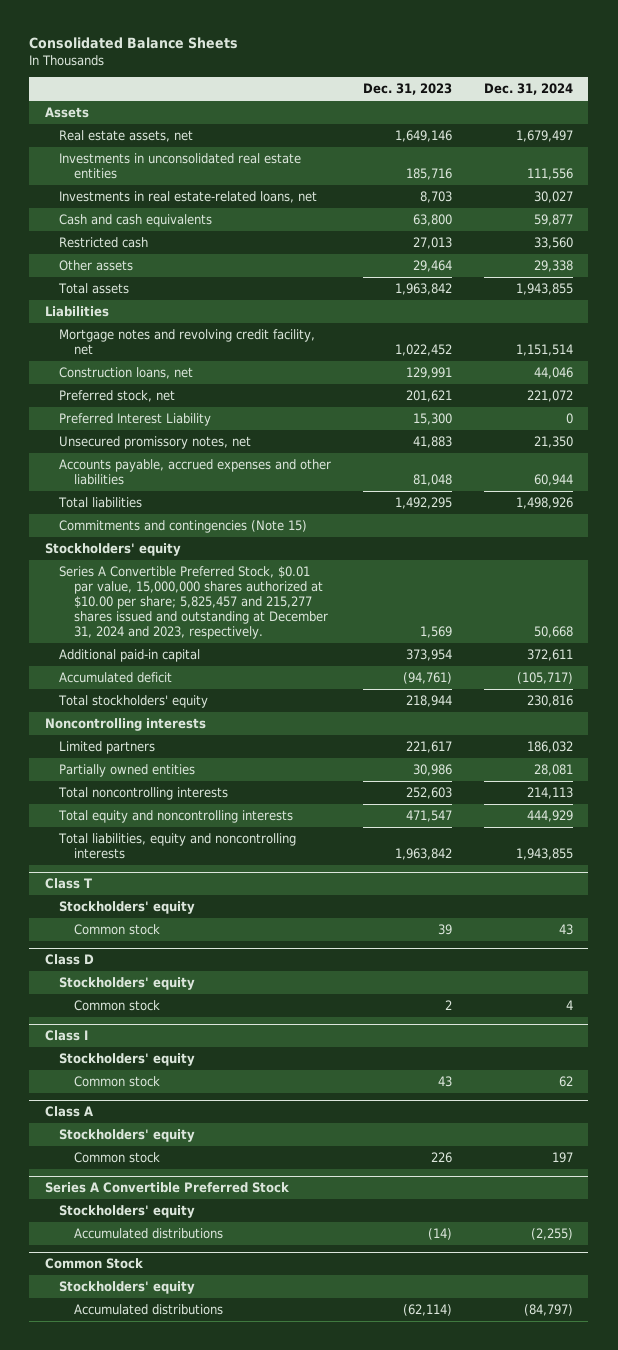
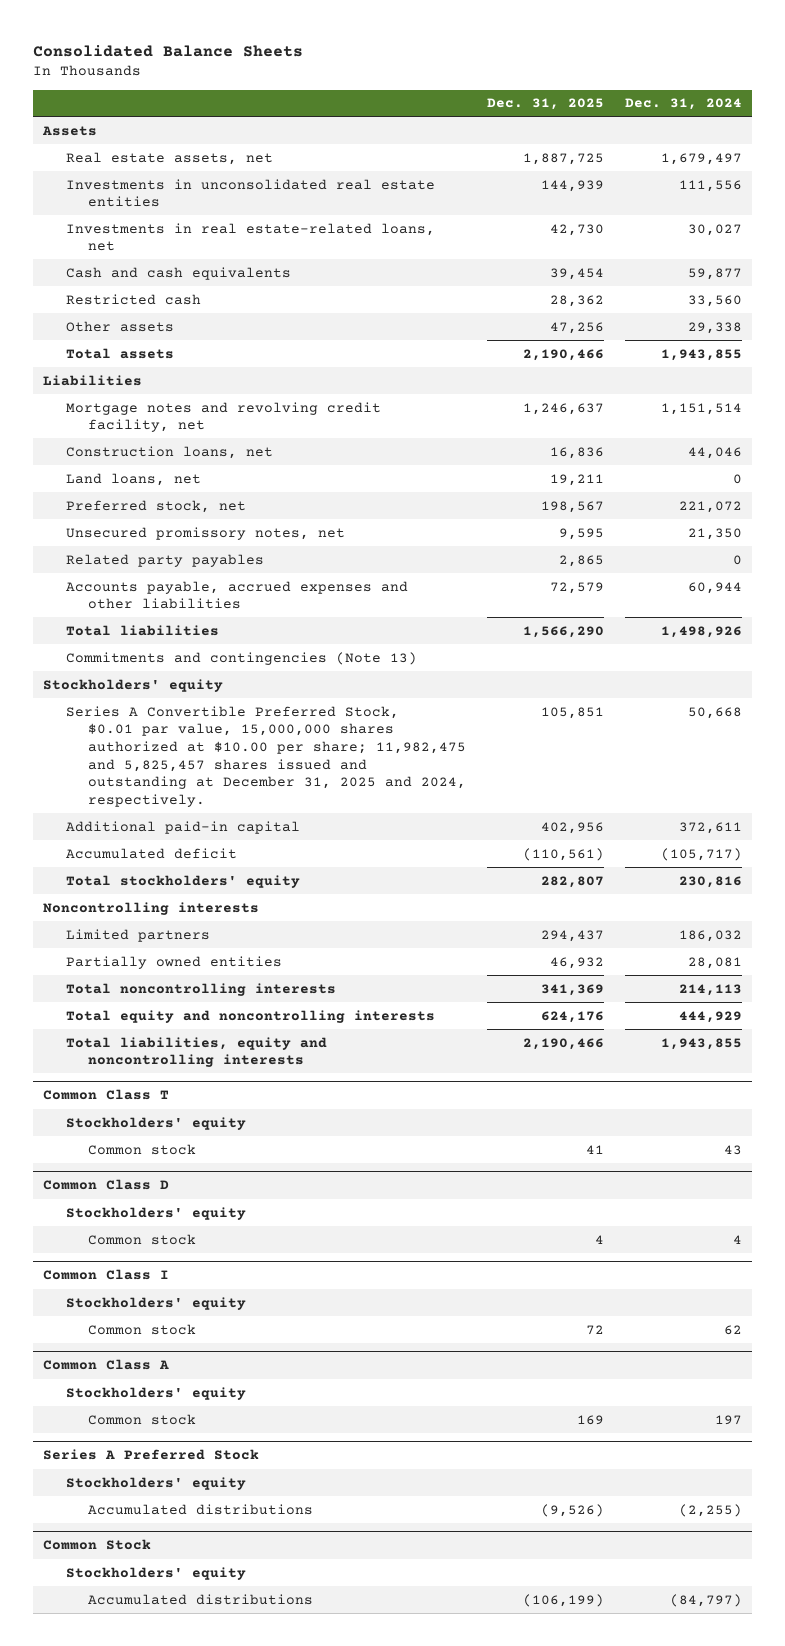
[363,83,453,96] Dec. 31, 2023 -> none
none -> [487,98,605,111] Dec. 31, 2025
none -> [65,472,201,486] Land loans, net
[59,412,212,426] Preferred Interest Liability -> none
none -> [65,553,264,567] Related party payables
[59,519,308,533] Commitments and contingencies (Note 15) -> [65,651,417,665] Commitments and contingencies (Note 13)
[59,565,328,640] Series A Convertible Preferred Stock, $0.01 par value, 15,000,000 shares authorized at $10.00 per share; 5,825,457 and 215,277 shares issued and outstanding at December 31, 2024 and 2023, respectively. -> [65,705,467,807] Series A Convertible Preferred Stock, $0.01 par value, 15,000,000 shares authorized at $10.00 per share; 11,982,475 and 5,825,457 shares issued and outstanding at December 31, 2025 and 2024, respectively.
[45,878,93,890] Class T -> [43,1089,170,1101] Common Class T
[45,954,95,966] Class D -> [43,1179,170,1191] Common Class D
[45,1030,89,1042] Class I -> [43,1269,170,1281] Common Class I
[45,1106,94,1118] Class A -> [43,1359,170,1371] Common Class A
[45,1182,290,1194] Series A Convertible Preferred Stock -> [43,1449,260,1461] Series A Preferred Stock

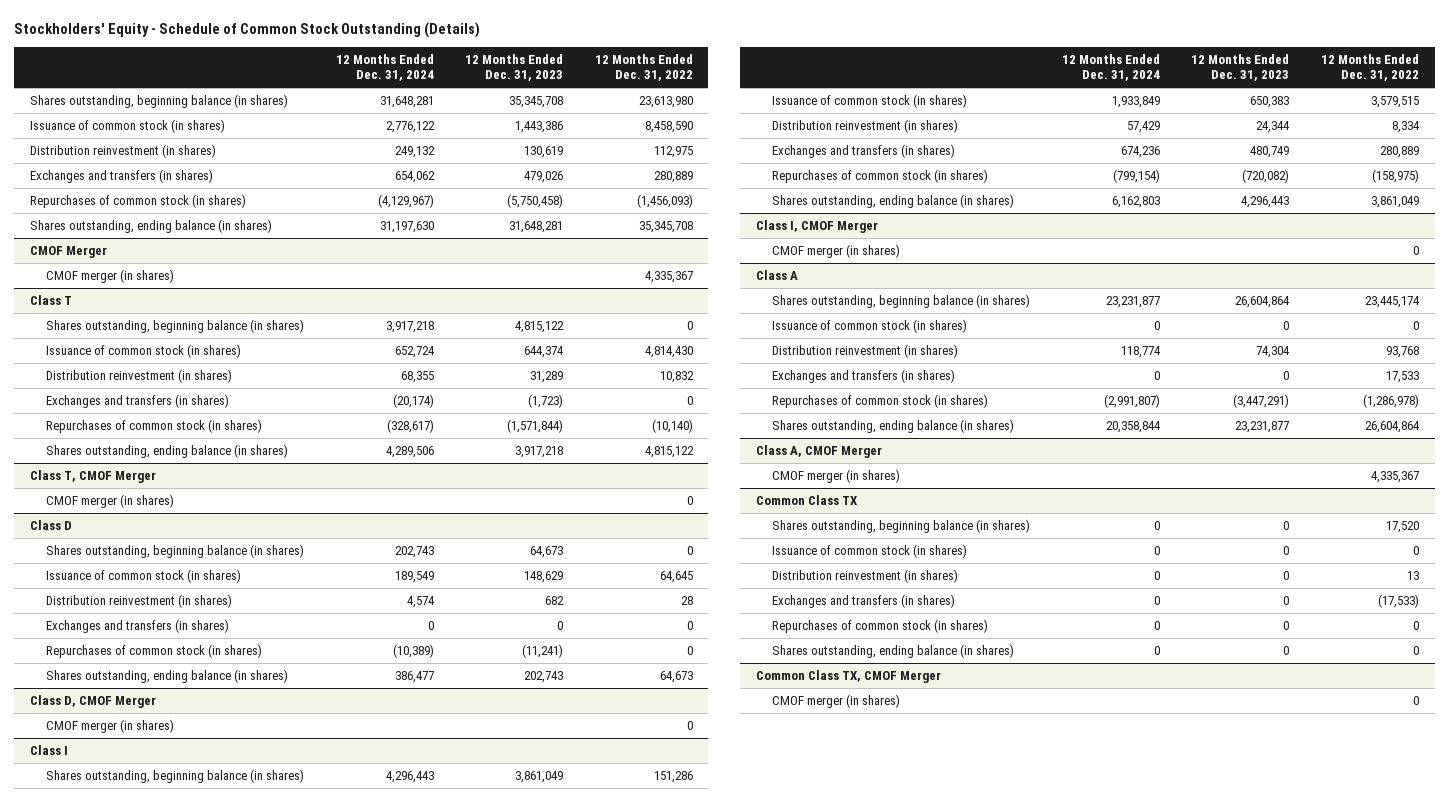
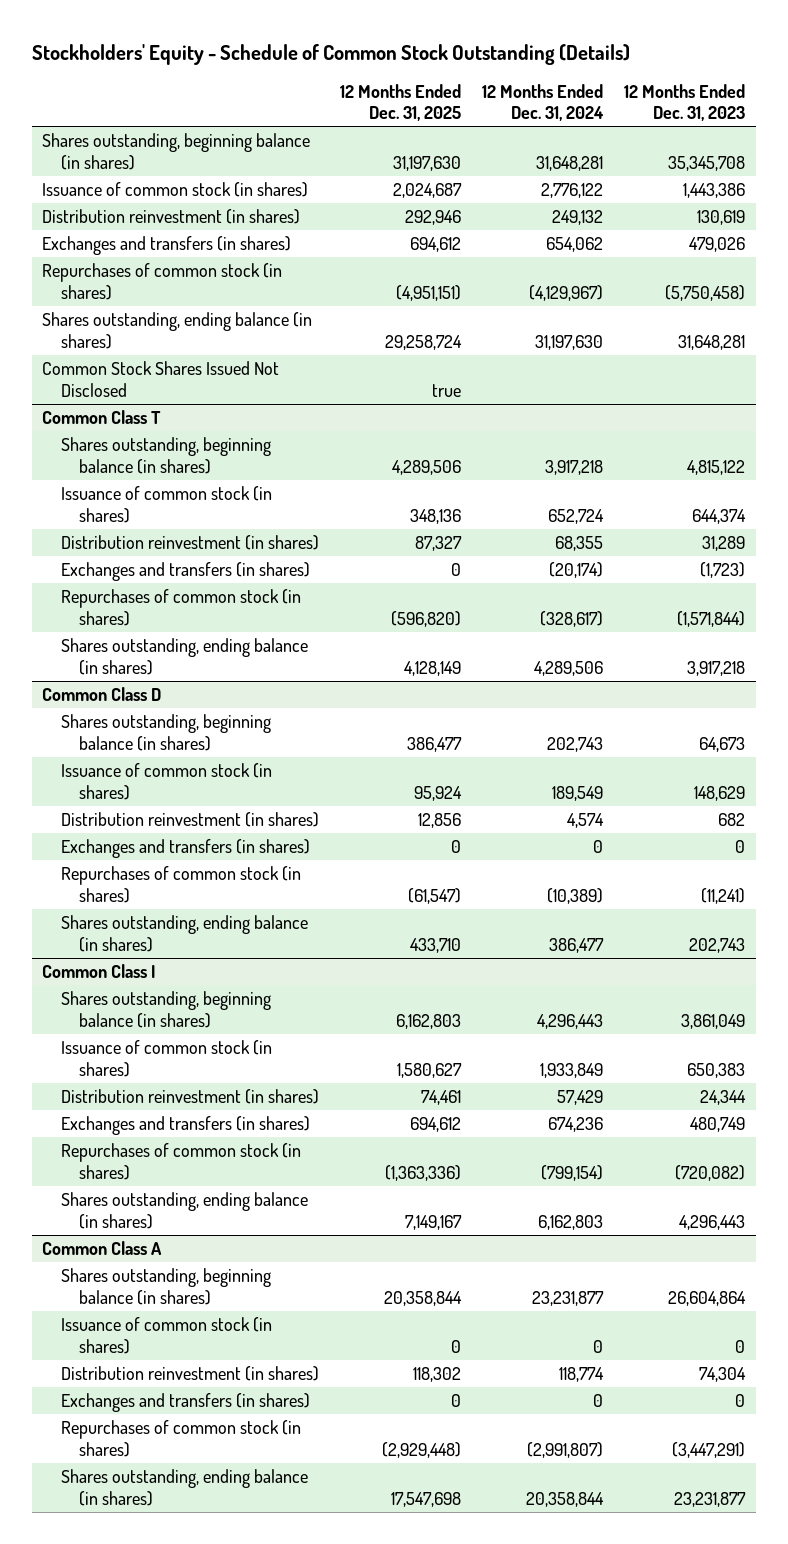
[594,54,693,82] 12 Months Ended Dec. 31, 2022 -> none
none -> [339,83,461,122] 12 Months Ended Dec. 31, 2025
[30,246,108,259] CMOF Merger -> none
[46,269,175,284] CMOF merger (in shares) -> none
none -> [42,361,280,397] Common Stock Shares Issued Not Disclosed
[30,295,73,306] Class T -> [42,410,162,425] Common Class T
[30,470,157,484] Class T, CMOF Merger -> none
[46,494,175,509] CMOF merger (in shares) -> none
[30,520,73,531] Class D -> [42,687,162,702] Common Class D
[30,695,157,709] Class D, CMOF Merger -> none
[46,719,175,734] CMOF merger (in shares) -> none
[30,745,69,756] Class I -> [42,964,157,979] Common Class I
[756,220,879,234] Class I, CMOF Merger -> none
[772,244,901,259] CMOF merger (in shares) -> none
[756,270,799,281] Class A -> [42,1241,163,1256] Common Class A
[756,445,883,459] Class A, CMOF Merger -> none
[772,469,901,484] CMOF merger (in shares) -> none
[756,495,859,506] Common Class TX -> none
[772,519,1031,534] Shares outstanding, beginning balance (in shares) -> none
[772,544,968,559] Issuance of common stock (in shares) -> none
[772,569,959,584] Distribution reinvestment (in shares) -> none
[772,594,956,609] Exchanges and transfers (in shares) -> none
[772,619,989,634] Repurchases of common stock (in shares) -> none
[772,644,1015,659] Shares outstanding, ending balance (in shares) -> none
[756,670,942,684] Common Class TX, CMOF Merger -> none
[772,694,901,709] CMOF merger (in shares) -> none

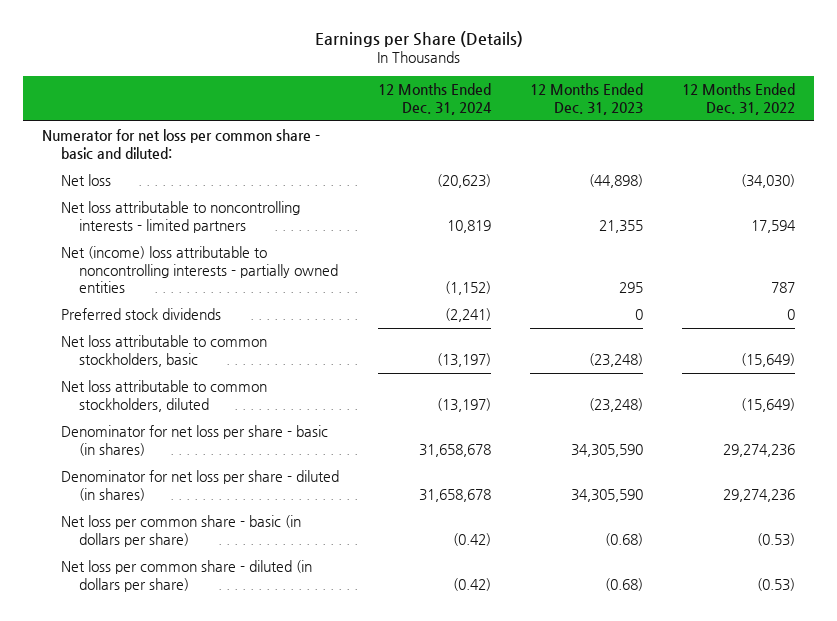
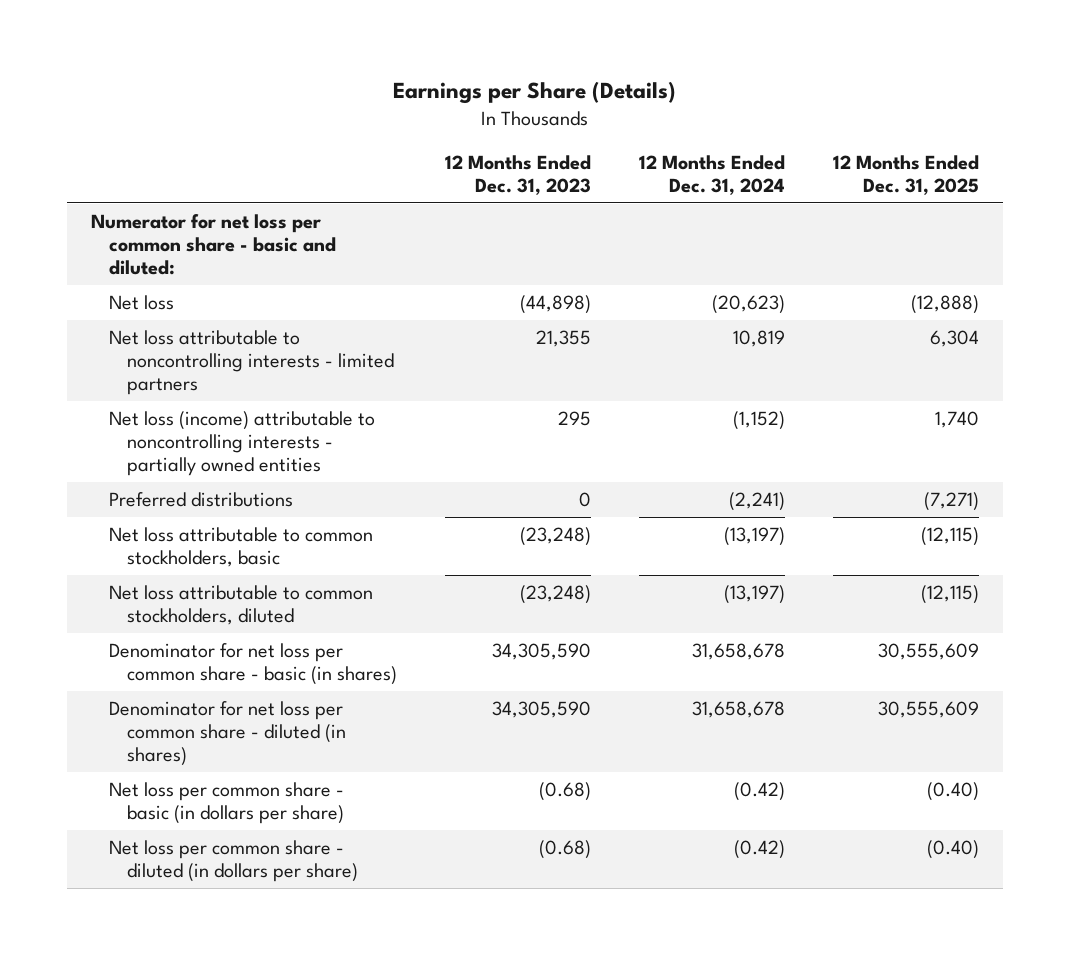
[681,83,795,115] 12 Months Ended Dec. 31, 2022 -> none
none -> [832,154,979,195] 12 Months Ended Dec. 31, 2025
[60,246,338,294] Net (income) loss attributable to noncontrolling interests - partially owned entities -> [109,411,376,476] Net loss (income) attributable to noncontrolling interests - partially owned entities
[60,308,221,321] Preferred stock dividends -> [109,492,294,508] Preferred distributions
[60,425,328,456] Denominator for net loss per share - basic (in shares) -> [109,643,398,685] Denominator for net loss per common share - basic (in shares)
[60,470,339,501] Denominator for net loss per share - diluted (in shares) -> [109,701,347,766] Denominator for net loss per common share - diluted (in shares)

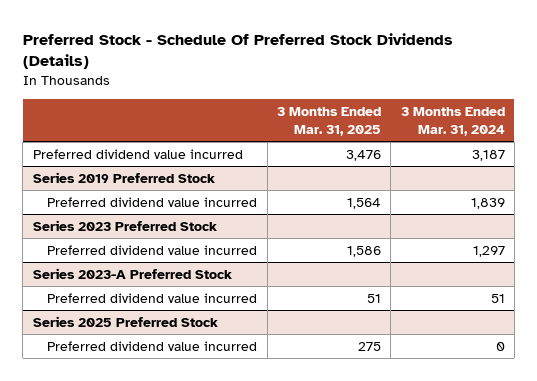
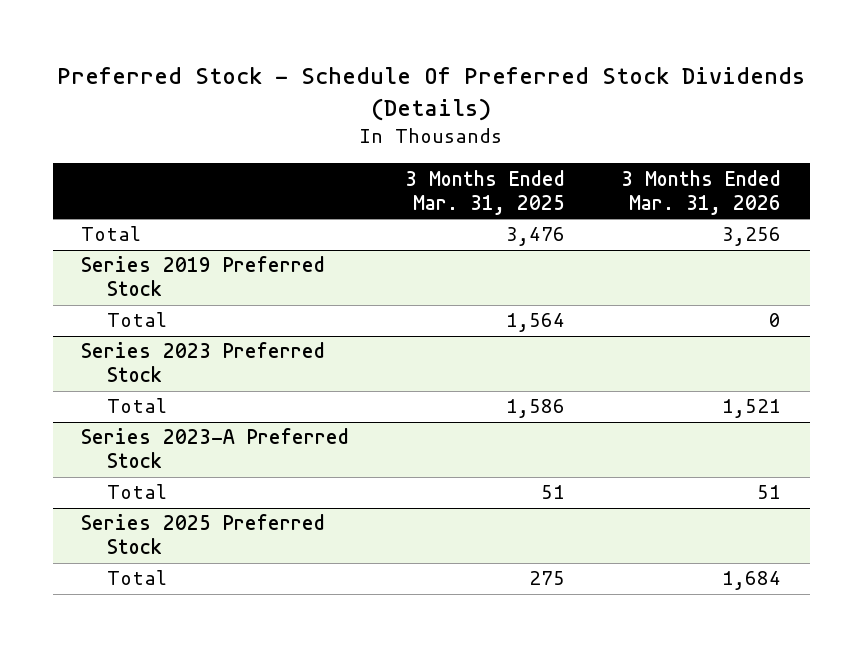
[400,107,505,136] 3 Months Ended Mar. 31, 2024 -> none
none -> [621,169,782,215] 3 Months Ended Mar. 31, 2026
[32,148,243,159] Preferred dividend value incurred -> [80,226,141,242] Total
[47,196,258,207] Preferred dividend value incurred -> [107,312,168,328] Total
[47,244,258,255] Preferred dividend value incurred -> [107,398,168,414] Total
[47,292,258,303] Preferred dividend value incurred -> [107,484,168,500] Total
[47,340,258,351] Preferred dividend value incurred -> [107,570,168,586] Total

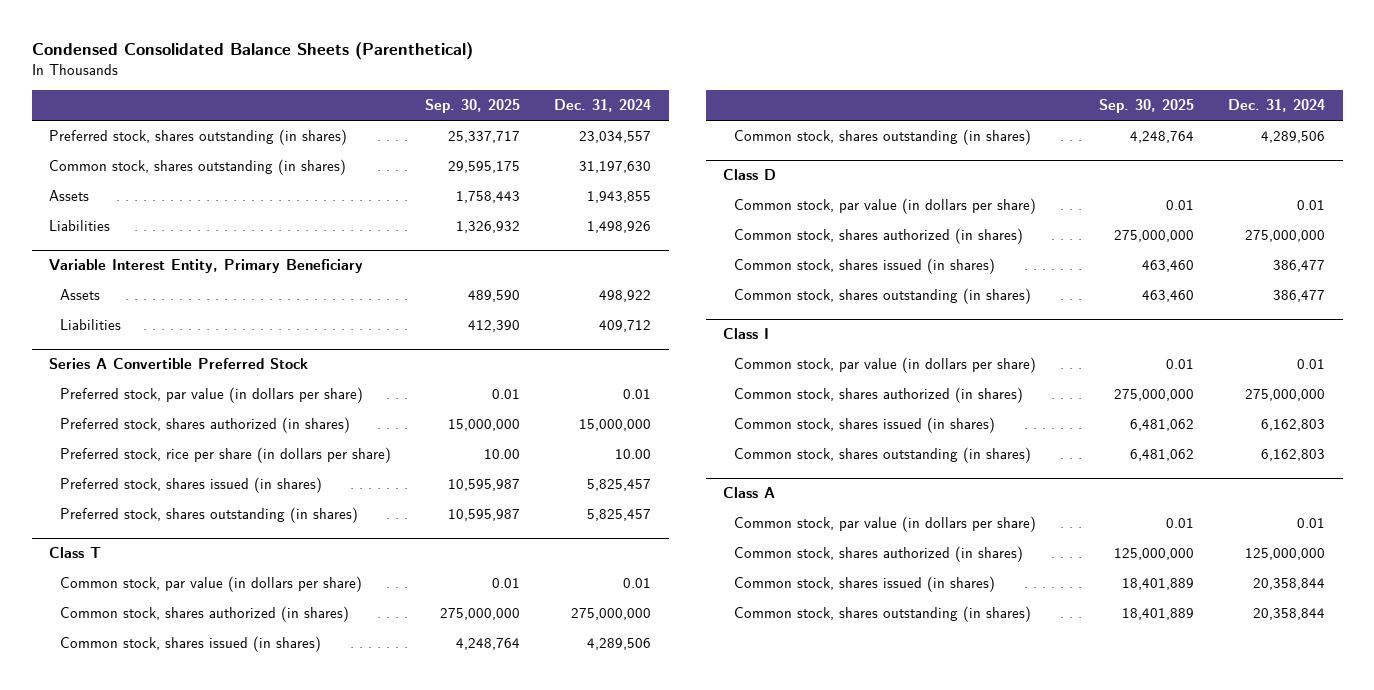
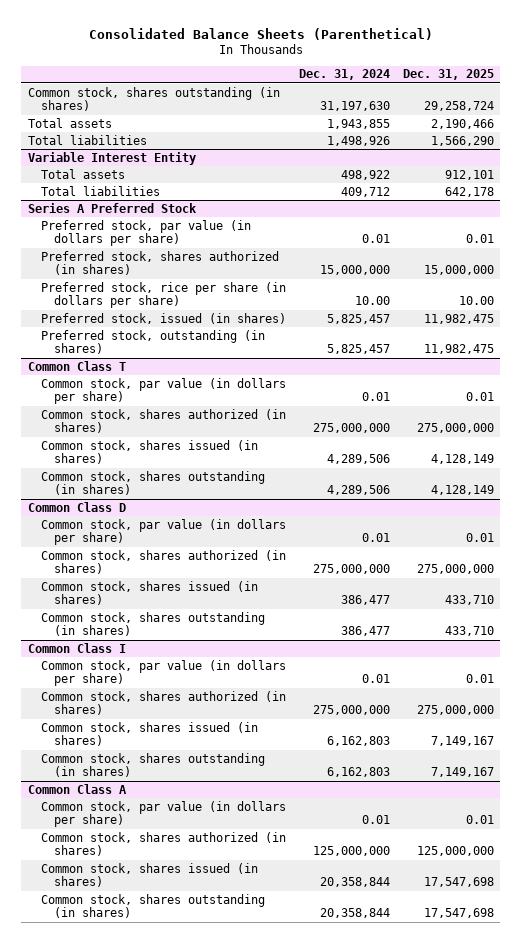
[31,42,473,61] Condensed Consolidated Balance Sheets (Parenthetical) -> [88,28,433,41] Consolidated Balance Sheets (Parenthetical)
[425,99,521,114] Sep. 30, 2025 -> none
none -> [402,69,494,81] Dec. 31, 2025
[49,129,348,146] Preferred stock, shares outstanding (in shares) -> none
[49,190,90,202] Assets -> [27,117,112,128] Total assets
[49,220,111,232] Liabilities -> [27,134,147,145] Total liabilities
[49,259,364,274] Variable Interest Entity, Primary Beneficiary -> [27,151,196,165] Variable Interest Entity
[59,289,100,301] Assets -> [40,168,125,179] Total assets
[59,319,121,331] Liabilities -> [40,185,160,196] Total liabilities
[49,358,309,370] Series A Convertible Preferred Stock -> [27,202,197,213] Series A Preferred Stock
[59,477,322,494] Preferred stock, shares issued (in shares) -> [40,312,286,324] Preferred stock, issued (in shares)
[59,507,358,524] Preferred stock, shares outstanding (in shares) -> [40,329,265,355] Preferred stock, outstanding (in shares)
[49,547,102,559] Class T -> [27,360,126,371] Common Class T
[723,169,777,181] Class D -> [27,501,126,512] Common Class D
[723,328,770,340] Class I -> [27,642,126,653] Common Class I
[723,487,776,499] Class A -> [27,783,127,794] Common Class A

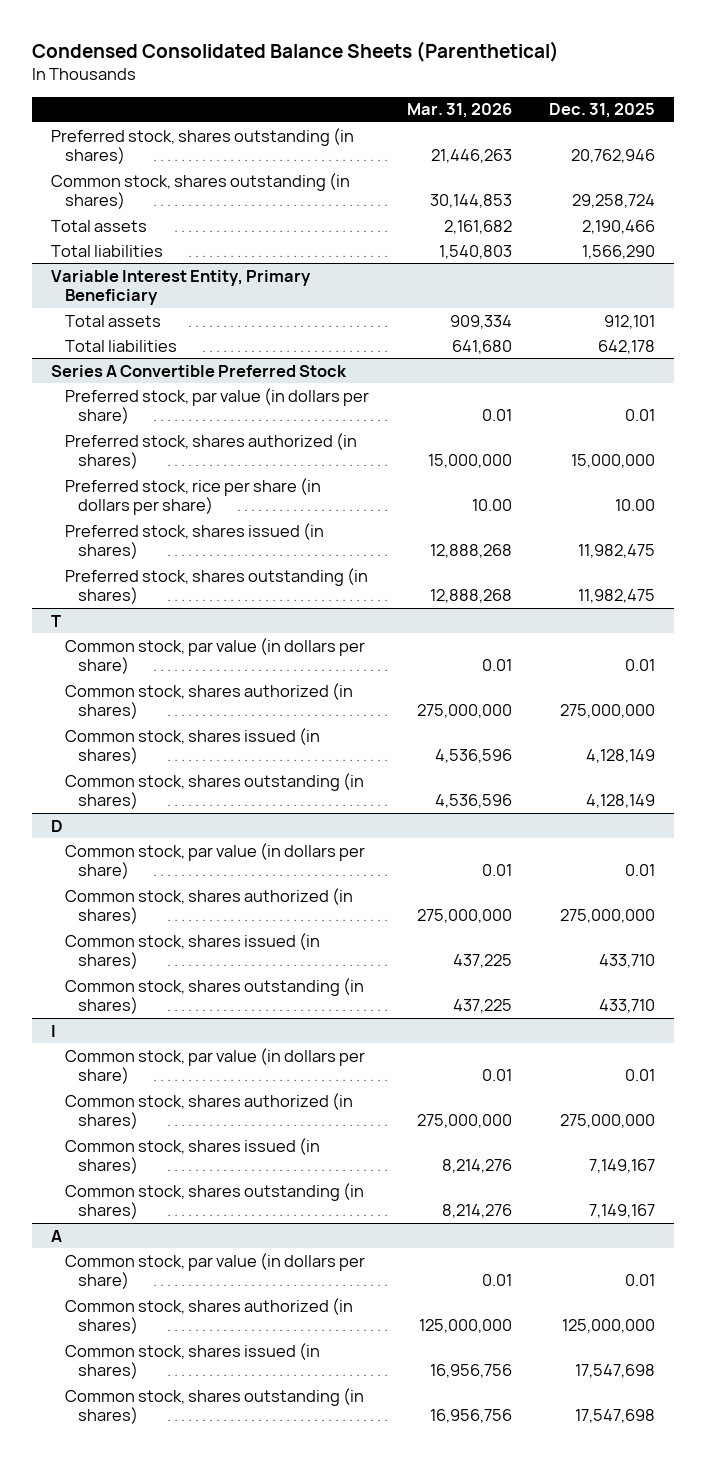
[88,28,433,41] Consolidated Balance Sheets (Parenthetical) -> [32,40,560,62] Condensed Consolidated Balance Sheets (Parenthetical)
[298,69,390,81] Dec. 31, 2024 -> none
none -> [406,103,512,119] Mar. 31, 2026
none -> [51,127,355,164] Preferred stock, shares outstanding (in shares)
[27,151,196,165] Variable Interest Entity -> [51,269,312,305] Variable Interest Entity, Primary Beneficiary
[27,202,197,213] Series A Preferred Stock -> [51,364,348,377] Series A Convertible Preferred Stock
[40,312,286,324] Preferred stock, issued (in shares) -> [64,522,324,559] Preferred stock, shares issued (in shares)
[40,329,265,355] Preferred stock, outstanding (in shares) -> [64,567,368,604] Preferred stock, shares outstanding (in shares)
[27,360,126,371] Common Class T -> [51,614,62,627] T
[27,501,126,512] Common Class D -> [51,819,64,832] D
[27,642,126,653] Common Class I -> [51,1024,57,1037] I
[27,783,127,794] Common Class A -> [51,1229,63,1242] A

